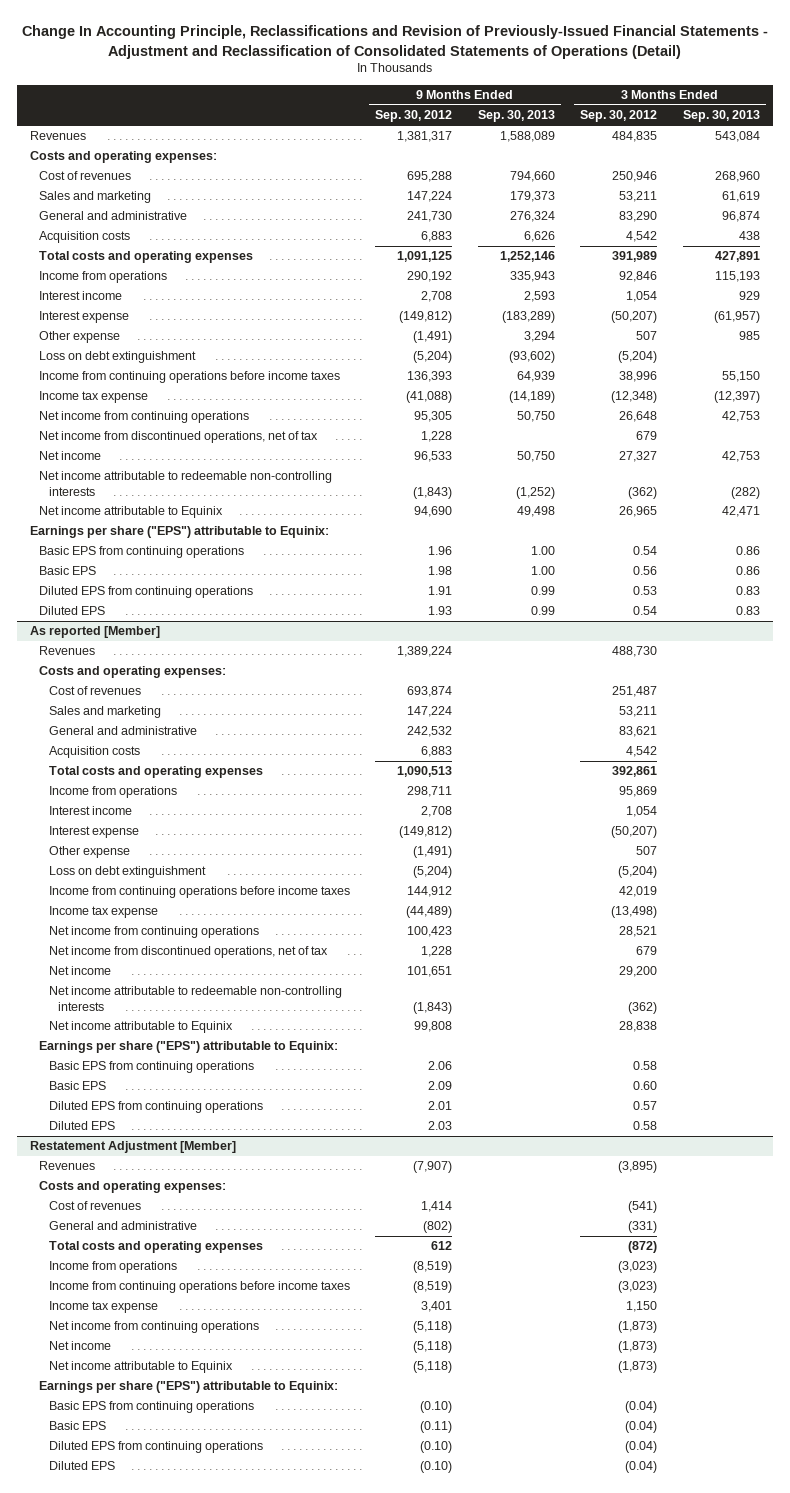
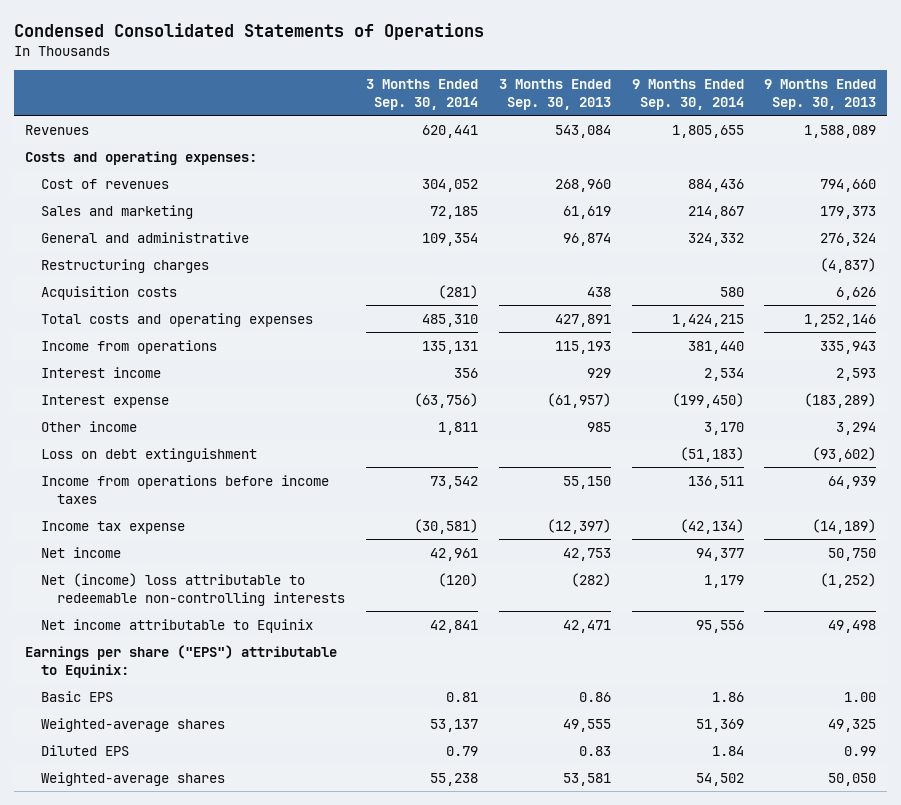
[21,25,768,59] Change In Accounting Principle, Reclassifications and Revision of Previously-Issued Financial Statements - Adjustment and Reclassification of Consolidated Statements of Operations (Detail) -> [14,22,485,40] Condensed Consolidated Statements of Operations
[375,110,453,123] Sep. 30, 2012 -> none
[580,110,658,123] Sep. 30, 2012 -> none
none -> [366,78,479,110] 3 Months Ended Sep. 30, 2014
none -> [631,78,744,110] 9 Months Ended Sep. 30, 2014
none -> [41,258,210,273] Restructuring charges
[39,331,121,344] Other expense -> [41,420,138,432] Other income
[39,371,341,384] Income from continuing operations before income taxes -> [41,474,330,504] Income from operations before income taxes
[39,411,250,424] Net income from continuing operations -> none
[39,431,319,444] Net income from discontinued operations, net of tax -> none
[39,471,333,496] Net income attributable to redeemable non-controlling interests -> [41,572,346,606] Net (income) loss attributable to redeemable non-controlling interests
[39,546,245,559] Basic EPS from continuing operations -> none
[39,586,254,599] Diluted EPS from continuing operations -> none
none -> [41,717,226,732] Weighted-average shares
[29,626,160,639] As reported [Member] -> none
[39,646,96,656] Revenues -> none
[39,666,227,679] Costs and operating expenses: -> none
[48,686,141,696] Cost of revenues -> none
[48,706,161,719] Sales and marketing -> none
[48,726,197,736] General and administrative -> none
[48,746,140,759] Acquisition costs -> none
[48,766,263,779] Total costs and operating expenses -> none
[48,786,177,799] Income from operations -> none
[48,806,132,816] Interest income -> none
[48,826,139,839] Interest expense -> none
[48,846,130,859] Other expense -> none
[48,866,206,879] Loss on debt extinguishment -> none
[48,886,350,899] Income from continuing operations before income taxes -> none
[48,906,158,919] Income tax expense -> none
[48,926,259,939] Net income from continuing operations -> none
[48,946,328,959] Net income from discontinued operations, net of tax -> none
[48,966,111,976] Net income -> none
[48,986,342,1011] Net income attributable to redeemable non-controlling interests -> none
[48,1021,233,1034] Net income attributable to Equinix -> none
[39,1041,339,1054] Earnings per share ("EPS") attributable to Equinix: -> none
[48,1061,254,1074] Basic EPS from continuing operations -> none
[48,1081,106,1091] Basic EPS -> none
[48,1101,263,1114] Diluted EPS from continuing operations -> none
[48,1121,115,1131] Diluted EPS -> none
[29,1141,236,1154] Restatement Adjustment [Member] -> none
[39,1161,96,1171] Revenues -> none
[39,1181,227,1194] Costs and operating expenses: -> none
[48,1201,141,1211] Cost of revenues -> none
[48,1221,197,1231] General and administrative -> none
[48,1241,263,1254] Total costs and operating expenses -> none
[48,1261,177,1274] Income from operations -> none
[48,1281,350,1294] Income from continuing operations before income taxes -> none
[48,1301,158,1314] Income tax expense -> none
[48,1321,259,1334] Net income from continuing operations -> none
[48,1341,111,1351] Net income -> none
[48,1361,233,1374] Net income attributable to Equinix -> none
[39,1381,339,1394] Earnings per share ("EPS") attributable to Equinix: -> none
[48,1401,254,1414] Basic EPS from continuing operations -> none
[48,1421,106,1431] Basic EPS -> none
[48,1441,263,1454] Diluted EPS from continuing operations -> none
[48,1461,115,1471] Diluted EPS -> none
none -> [41,771,226,786] Weighted-average shares

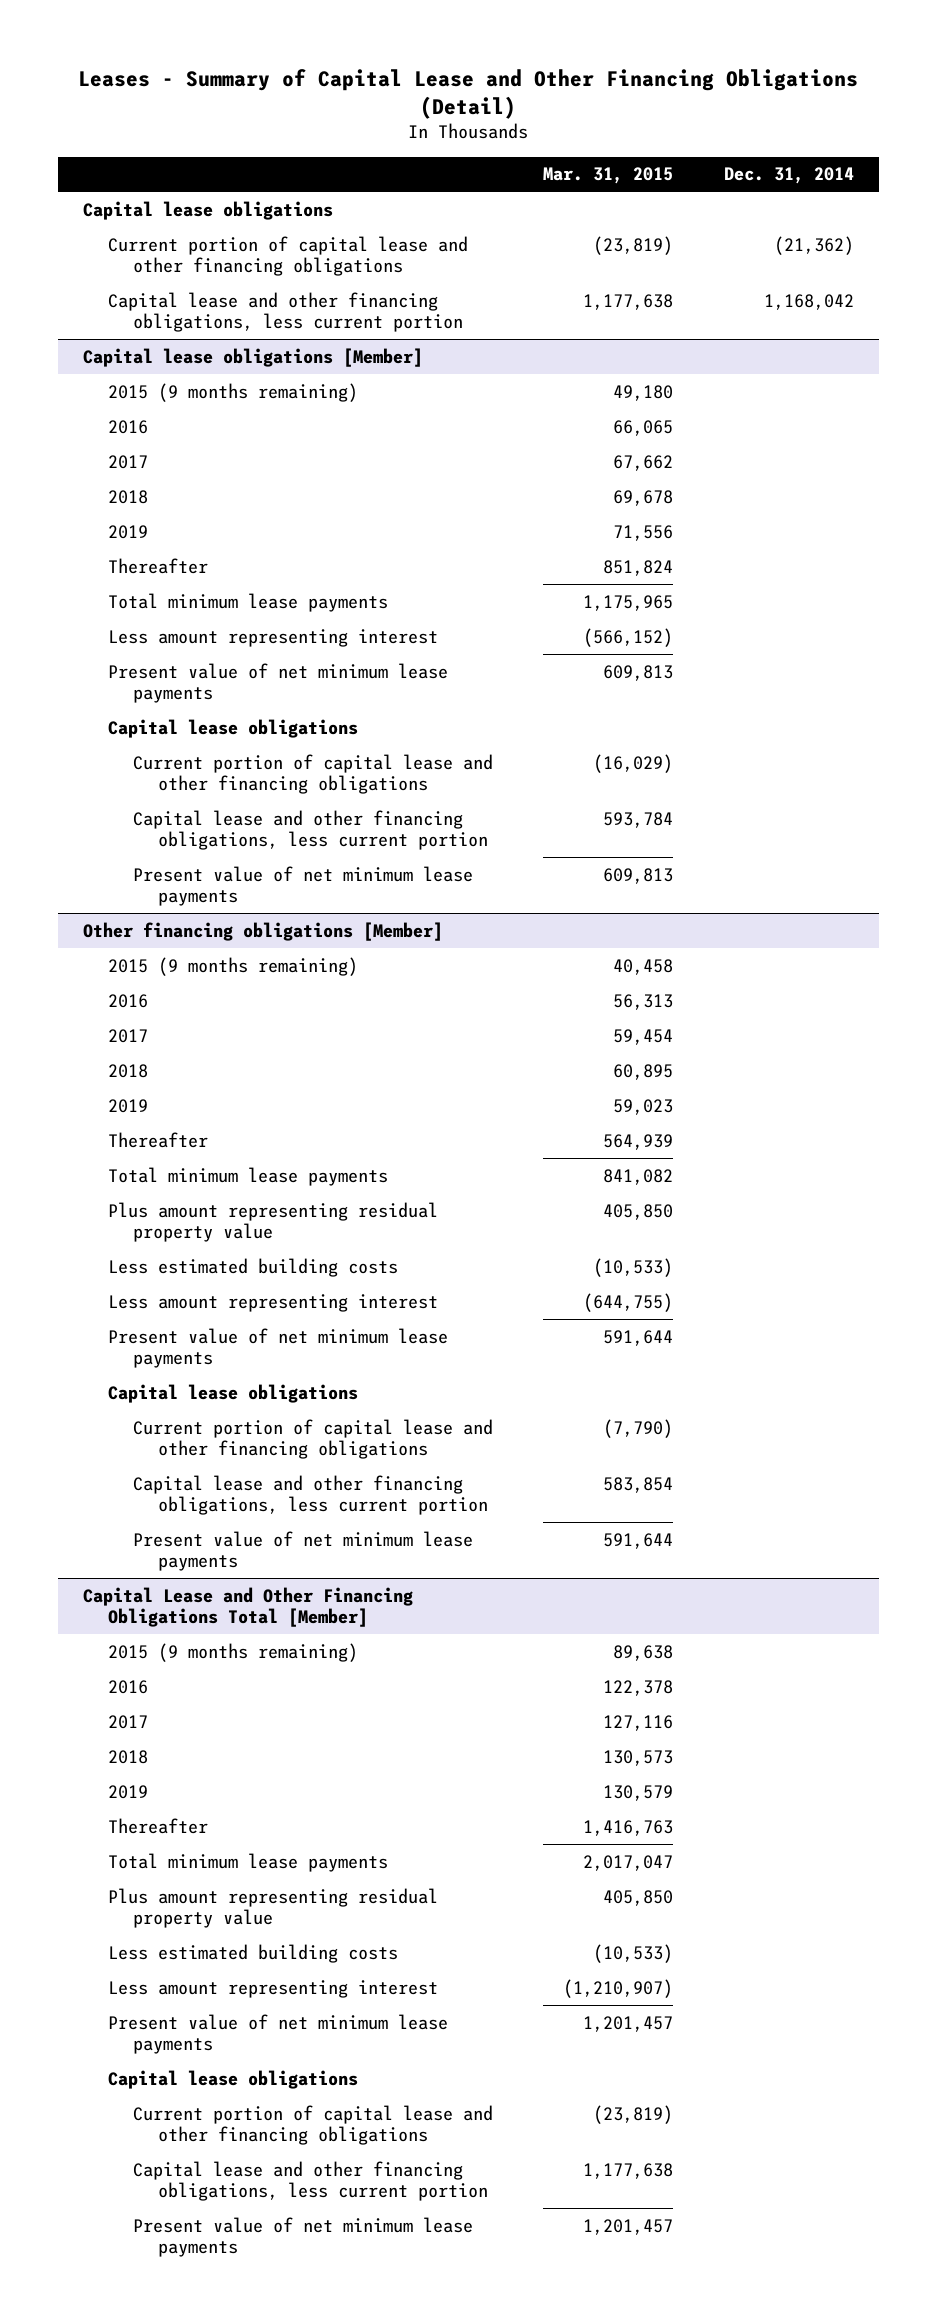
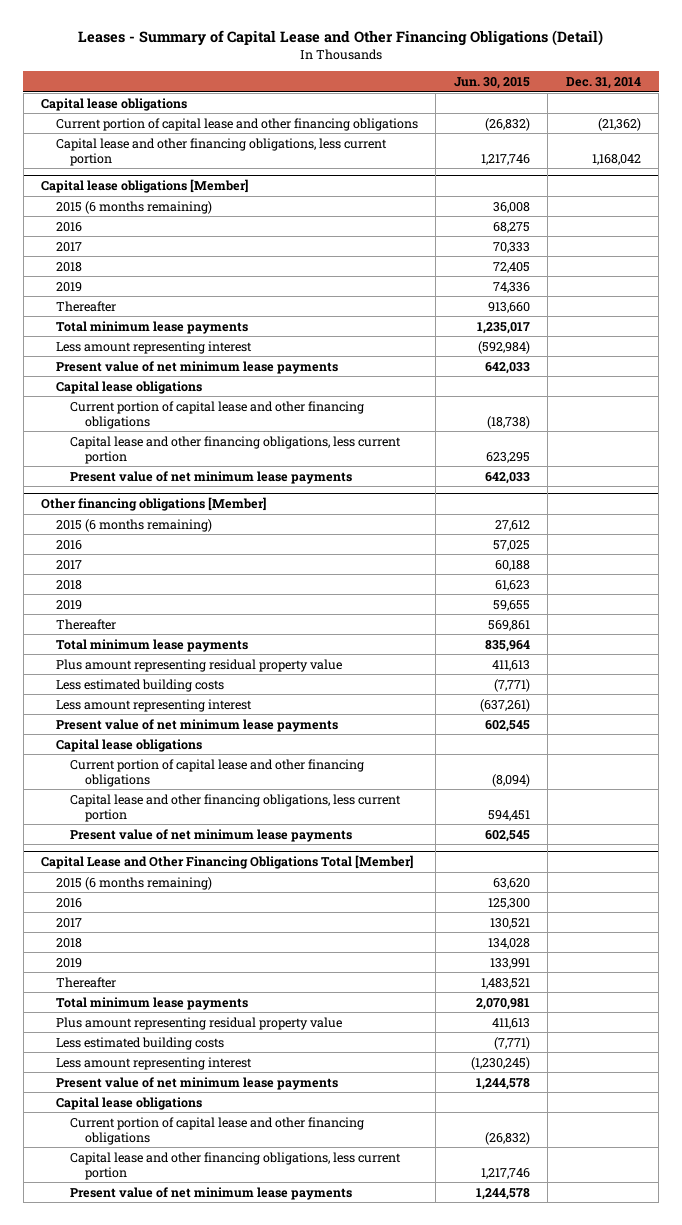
[543,167,674,185] Mar. 31, 2015 -> none
none -> [453,77,530,90] Jun. 30, 2015
[107,382,358,402] 2015 (9 months remaining) -> [55,200,212,214] 2015 (6 months remaining)
[107,956,358,976] 2015 (9 months remaining) -> [55,518,212,532] 2015 (6 months remaining)
[107,1642,358,1662] 2015 (9 months remaining) -> [55,876,212,890] 2015 (6 months remaining)

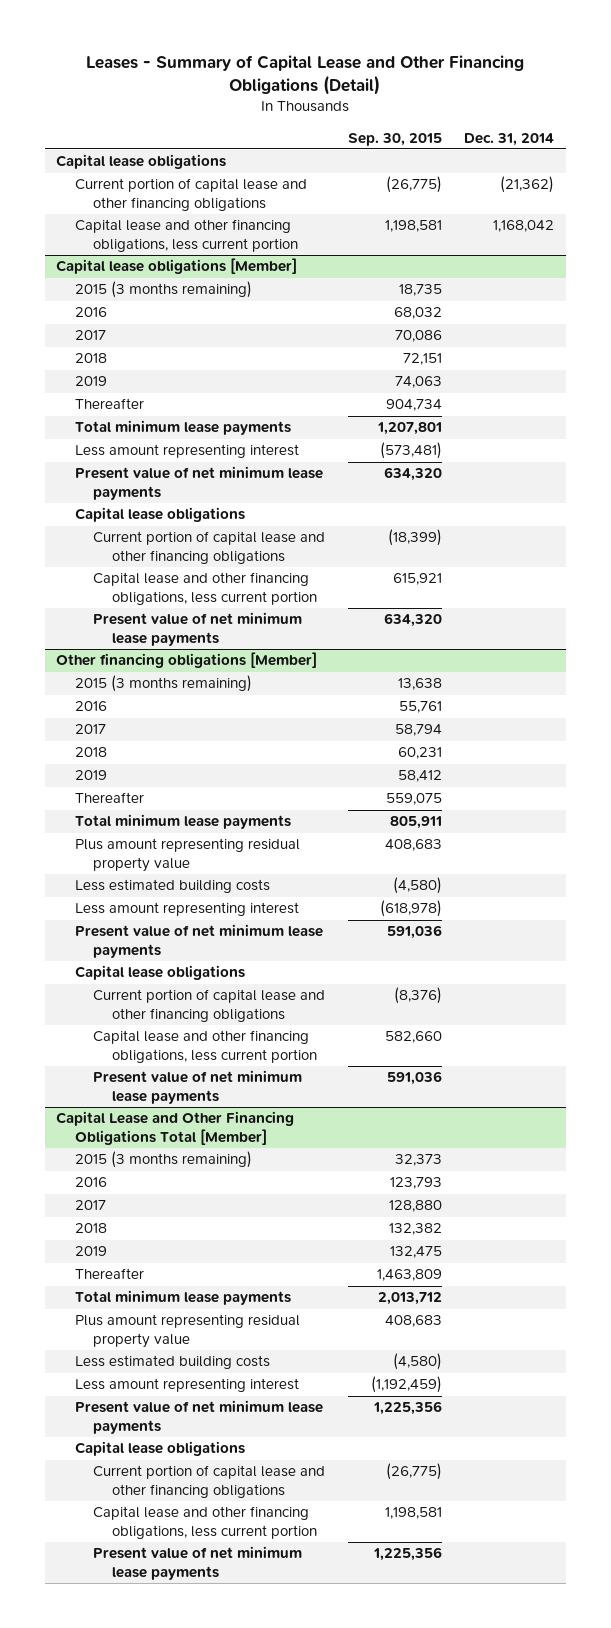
[453,77,530,90] Jun. 30, 2015 -> none
none -> [347,132,442,146] Sep. 30, 2015
[55,200,212,214] 2015 (6 months remaining) -> [74,281,252,299] 2015 (3 months remaining)
[55,518,212,532] 2015 (6 months remaining) -> [74,675,252,693] 2015 (3 months remaining)
[55,876,212,890] 2015 (6 months remaining) -> [74,1151,252,1169] 2015 (3 months remaining)

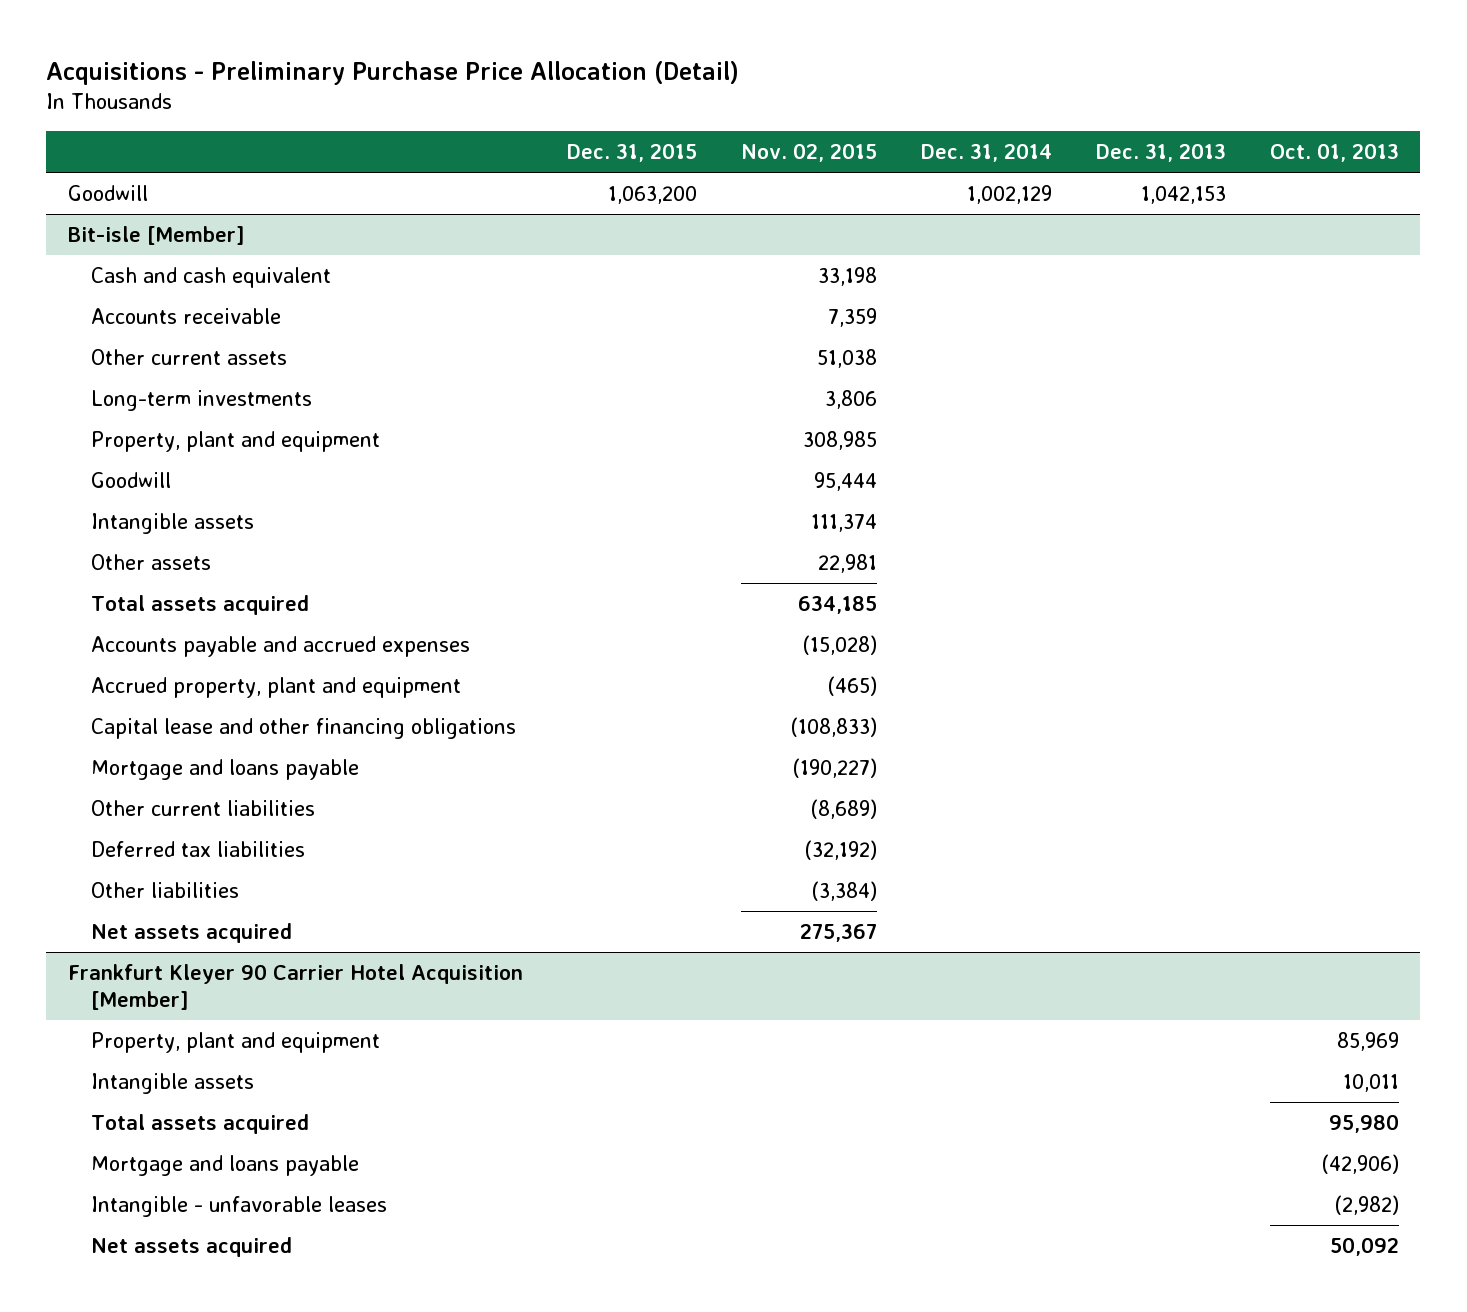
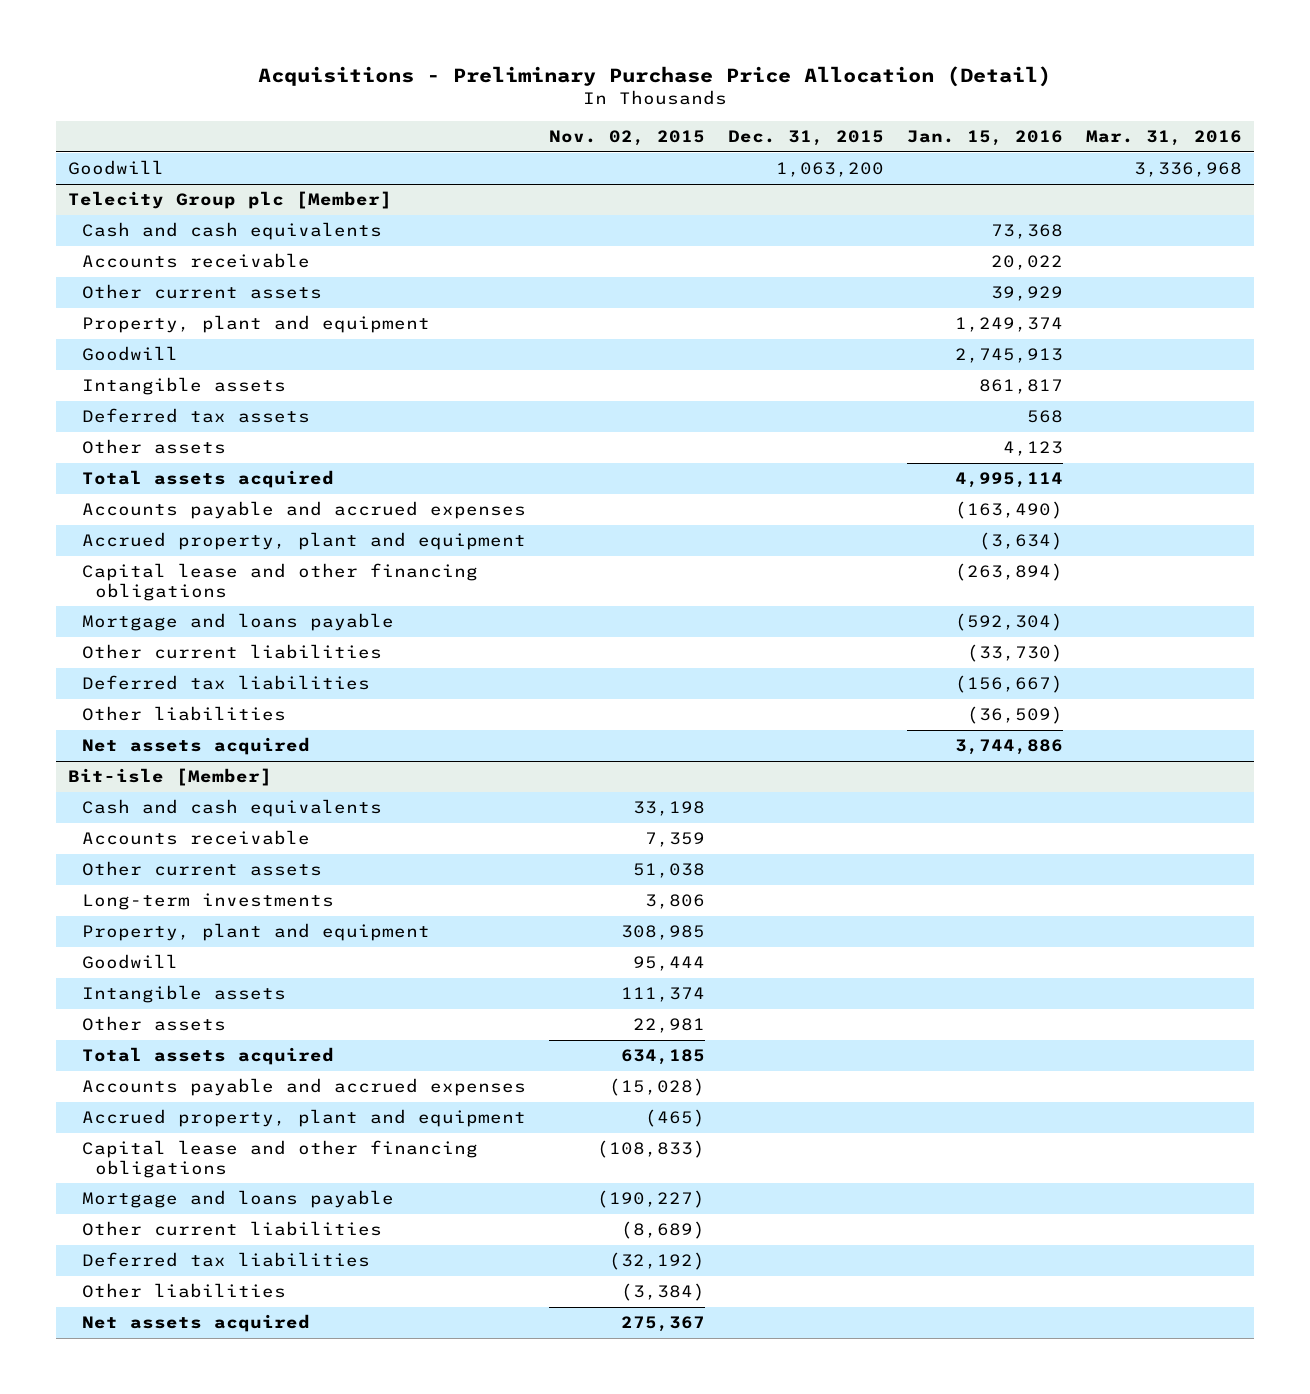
[920,143,1052,163] Dec. 31, 2014 -> none
[1095,143,1226,163] Dec. 31, 2013 -> none
[1269,143,1399,163] Oct. 01, 2013 -> none
none -> [906,129,1063,146] Jan. 15, 2016
none -> [1086,129,1243,146] Mar. 31, 2016
none -> [67,191,392,210] Telecity Group plc [Member]
none -> [81,222,382,241] Cash and cash equivalents
none -> [81,253,310,269] Accounts receivable
none -> [81,284,322,300] Other current assets
none -> [81,315,430,334] Property, plant and equipment
none -> [81,346,178,362] Goodwill
none -> [81,377,286,396] Intangible assets
none -> [81,408,310,424] Deferred tax assets
none -> [81,439,226,455] Other assets
none -> [81,470,334,489] Total assets acquired
none -> [81,501,526,520] Accounts payable and accrued expenses
none -> [81,532,526,551] Accrued property, plant and equipment
none -> [81,563,478,601] Capital lease and other financing obligations
none -> [81,613,394,632] Mortgage and loans payable
none -> [81,644,382,660] Other current liabilities
none -> [81,675,370,691] Deferred tax liabilities
none -> [81,706,286,722] Other liabilities
none -> [81,737,310,756] Net assets acquired
[90,266,331,288] Cash and cash equivalent -> [81,799,382,818] Cash and cash equivalents
[68,963,524,1010] Frankfurt Kleyer 90 Carrier Hotel Acquisition [Member] -> none
[90,1031,380,1053] Property, plant and equipment -> none
[90,1072,254,1094] Intangible assets -> none
[90,1113,309,1134] Total assets acquired -> none
[90,1154,359,1176] Mortgage and loans payable -> none
[90,1195,387,1217] Intangible - unfavorable leases -> none
[90,1236,292,1257] Net assets acquired -> none

